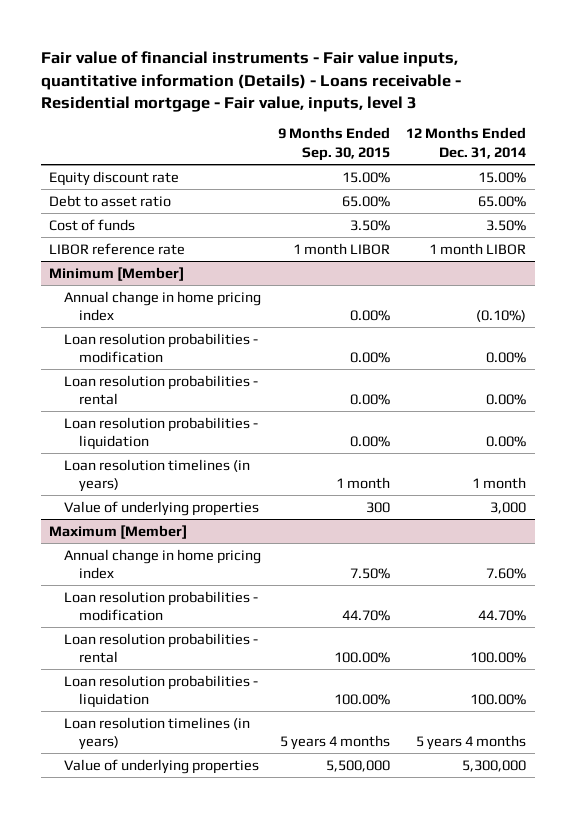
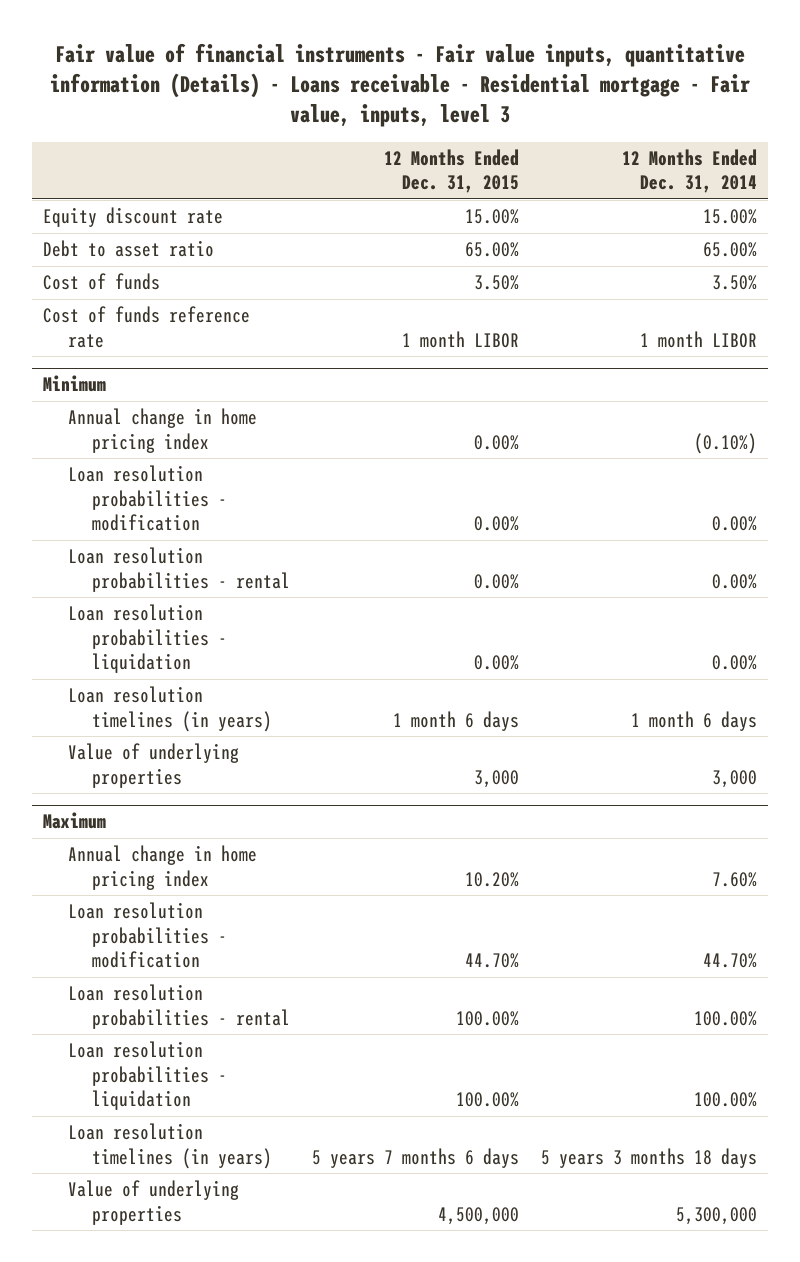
[277,127,390,161] 9 Months Ended Sep. 30, 2015 -> none
none -> [383,148,519,194] 12 Months Ended Dec. 31, 2015
[49,242,186,255] LIBOR reference rate -> [43,306,251,348] Cost of funds reference rate
[49,266,185,281] Minimum [Member] -> [43,375,107,393] Minimum
[472,476,527,489] 1 month -> [630,710,757,731] 1 month 6 days
[49,524,188,539] Maximum [Member] -> [43,812,107,830] Maximum
[416,734,527,750] 5 years 4 months -> [540,1147,757,1168] 5 years 3 months 18 days

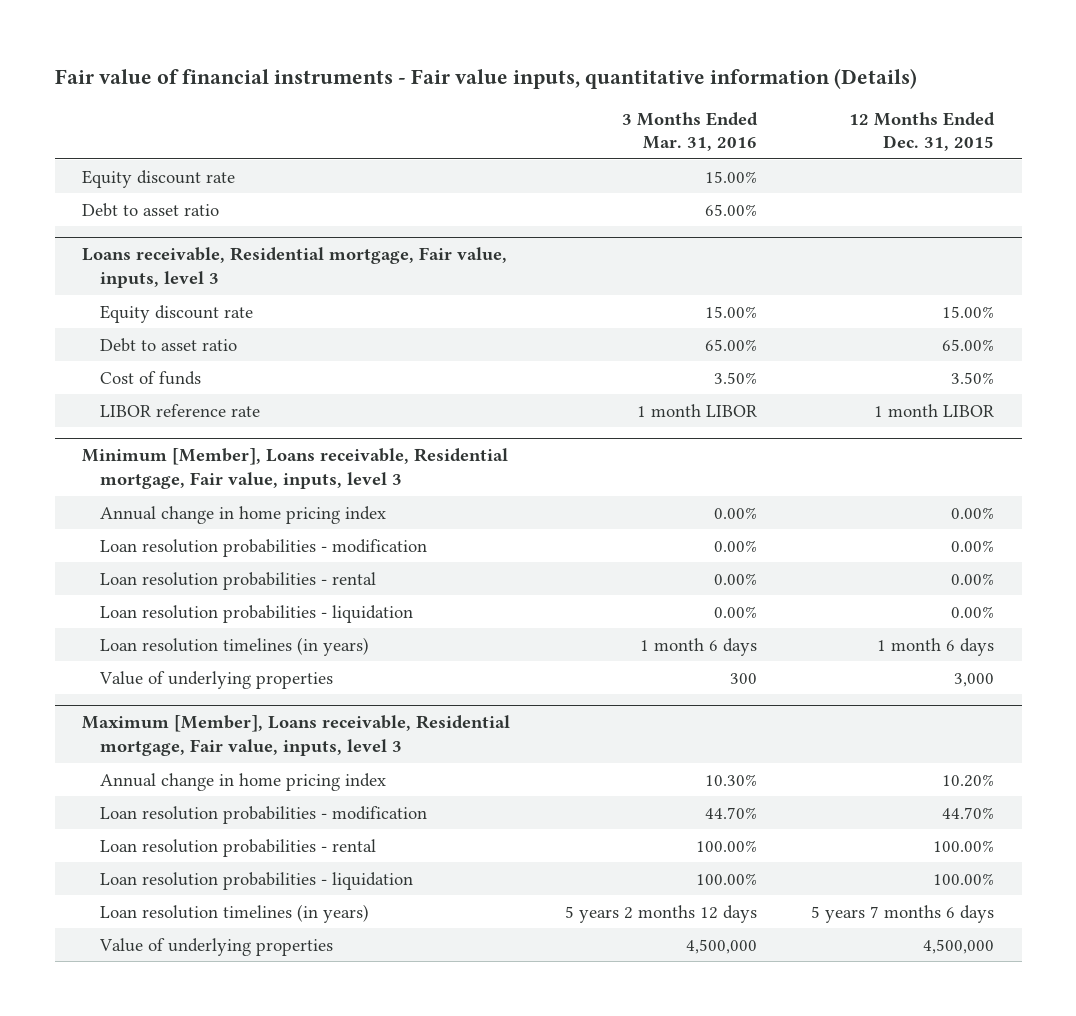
[49,43,750,128] Fair value of financial instruments - Fair value inputs, quantitative information (Details) - Loans receivable - Residential mortgage - Fair value, inputs, level 3 -> [54,67,917,89] Fair value of financial instruments - Fair value inputs, quantitative information (Details)
[621,148,757,194] 12 Months Ended Dec. 31, 2014 -> none
none -> [621,111,758,152] 3 Months Ended Mar. 31, 2016
none -> [82,169,236,188] Equity discount rate
none -> [82,202,220,217] Debt to asset ratio
none -> [82,247,508,289] Loans receivable, Residential mortgage, Fair value, inputs, level 3
[43,375,107,393] Minimum -> none
[43,306,251,348] Cost of funds reference rate -> [99,403,260,417] LIBOR reference rate
none -> [82,448,509,490] Minimum [Member], Loans receivable, Residential mortgage, Fair value, inputs, level 3
[43,812,107,830] Maximum -> none
none -> [82,715,511,757] Maximum [Member], Loans receivable, Residential mortgage, Fair value, inputs, level 3

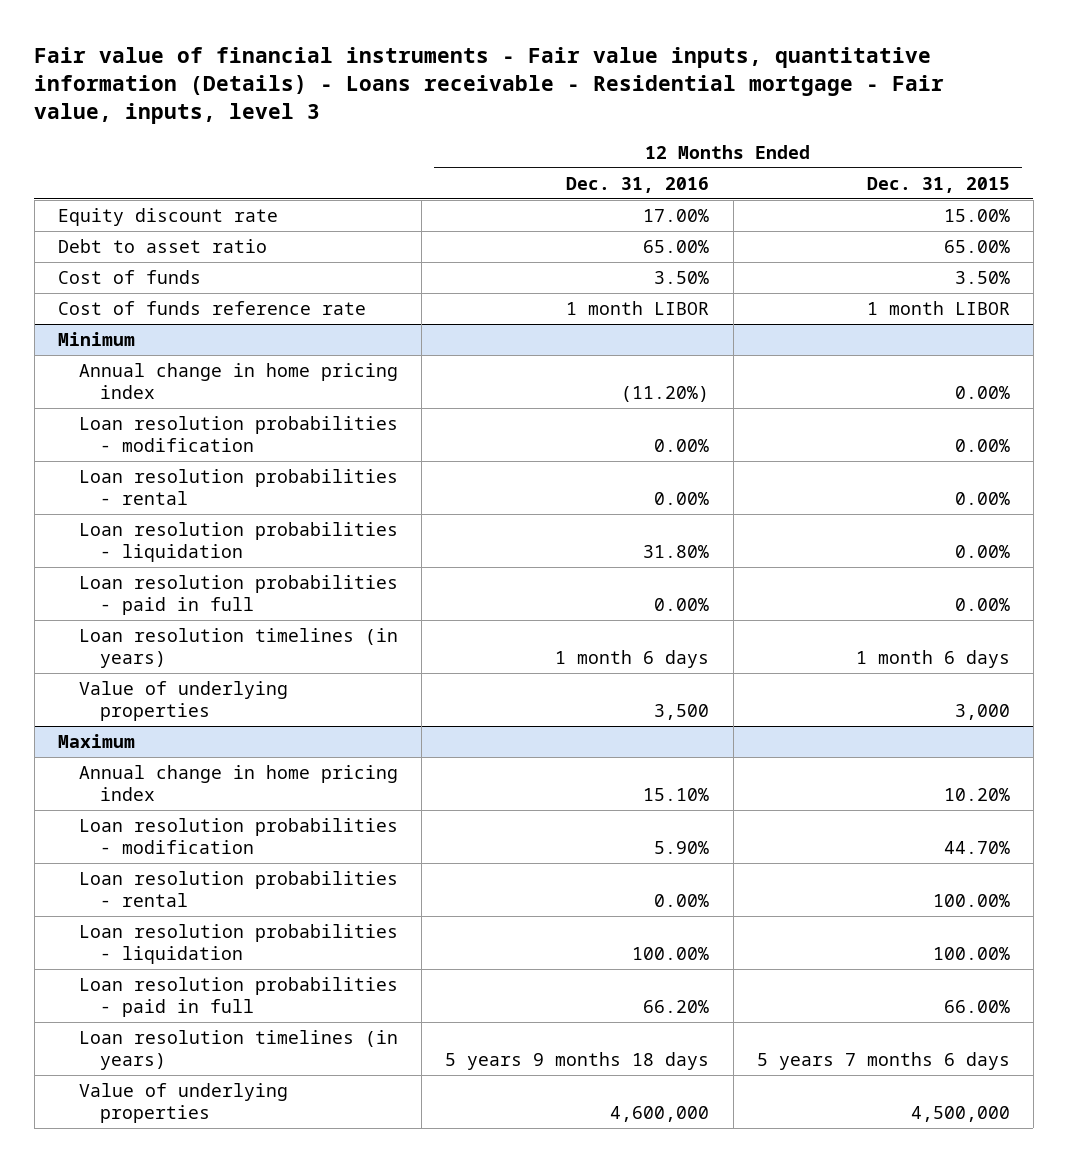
[54,67,917,89] Fair value of financial instruments - Fair value inputs, quantitative information (Details) -> [34,46,945,125] Fair value of financial instruments - Fair value inputs, quantitative information (Details) - Loans receivable - Residential mortgage - Fair value, inputs, level 3
[621,111,758,152] 3 Months Ended Mar. 31, 2016 -> none
none -> [566,176,710,193] Dec. 31, 2016
[82,169,236,188] Equity discount rate -> none
[82,202,220,217] Debt to asset ratio -> none
[82,247,508,289] Loans receivable, Residential mortgage, Fair value, inputs, level 3 -> none
[82,448,509,490] Minimum [Member], Loans receivable, Residential mortgage, Fair value, inputs, level 3 -> none
[99,403,260,417] LIBOR reference rate -> [58,300,367,315] Cost of funds reference rate
none -> [58,331,136,346] Minimum
none -> [78,574,398,615] Loan resolution probabilities - paid in full
[82,715,511,757] Maximum [Member], Loans receivable, Residential mortgage, Fair value, inputs, level 3 -> none
none -> [58,733,136,748] Maximum
none -> [78,976,398,1017] Loan resolution probabilities - paid in full

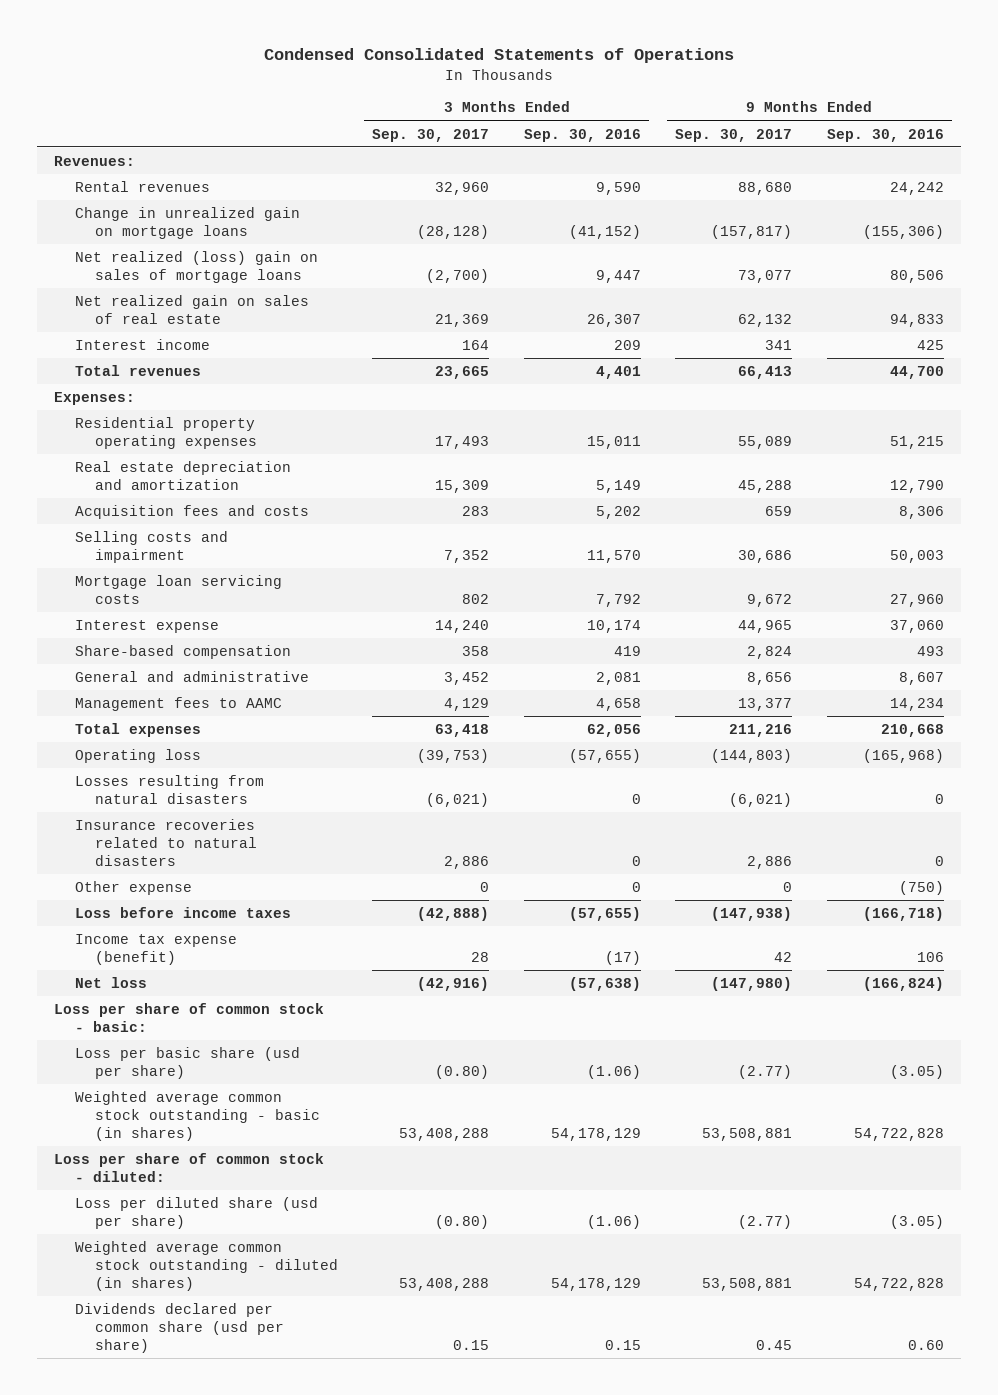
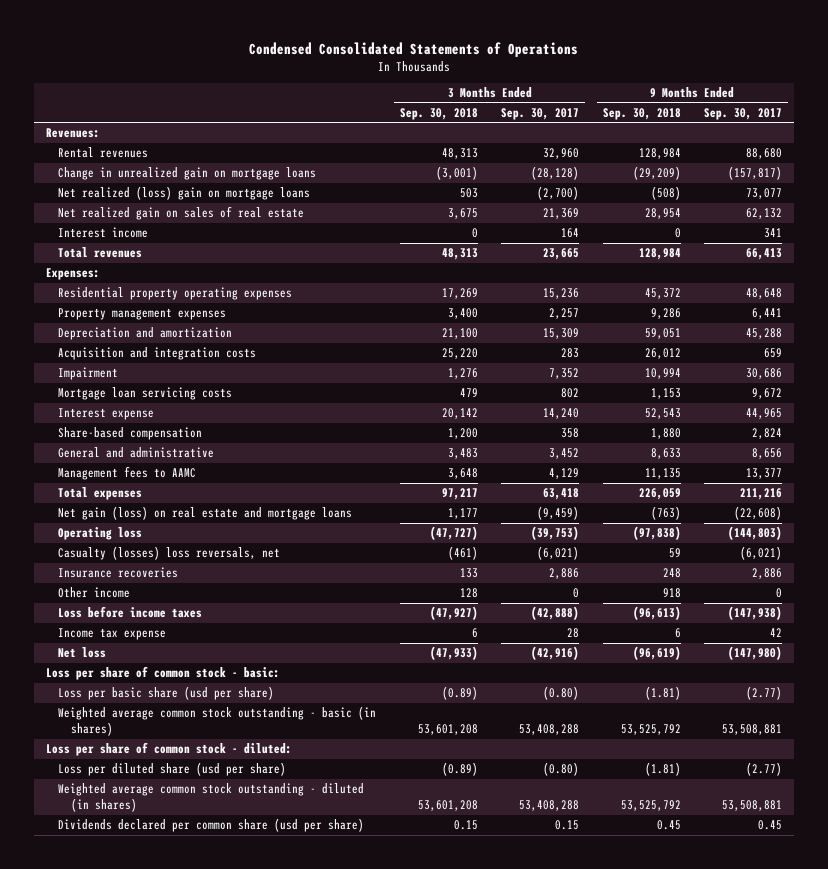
[523,128,641,142] Sep. 30, 2016 -> none
[826,128,944,142] Sep. 30, 2016 -> none
none -> [399,107,478,120] Sep. 30, 2018
none -> [602,107,681,120] Sep. 30, 2018
[74,251,318,284] Net realized (loss) gain on sales of mortgage loans -> [58,186,311,201] Net realized (loss) gain on mortgage loans
[435,436,490,450] 17,493 -> [543,288,580,300] 15,236
[738,436,793,450] 55,089 -> [746,288,783,300] 48,648
none -> [58,308,227,321] Property management expenses
[74,461,291,491] Real estate depreciation and amortization -> [58,327,233,341] Depreciation and amortization
[74,505,309,520] Acquisition fees and costs -> [58,347,257,361] Acquisition and integration costs
[74,531,228,564] Selling costs and impairment -> [58,367,119,381] Impairment
none -> [58,506,353,521] Net gain (loss) on real estate and mortgage loans
[74,775,264,805] Losses resulting from natural disasters -> [58,546,281,561] Casualty (losses) loss reversals, net
[74,819,257,867] Insurance recoveries related to natural disasters -> [58,567,179,579] Insurance recoveries
[74,881,192,896] Other expense -> [58,587,131,599] Other income
[74,934,237,966] Income tax expense (benefit) -> [58,628,167,641] Income tax expense

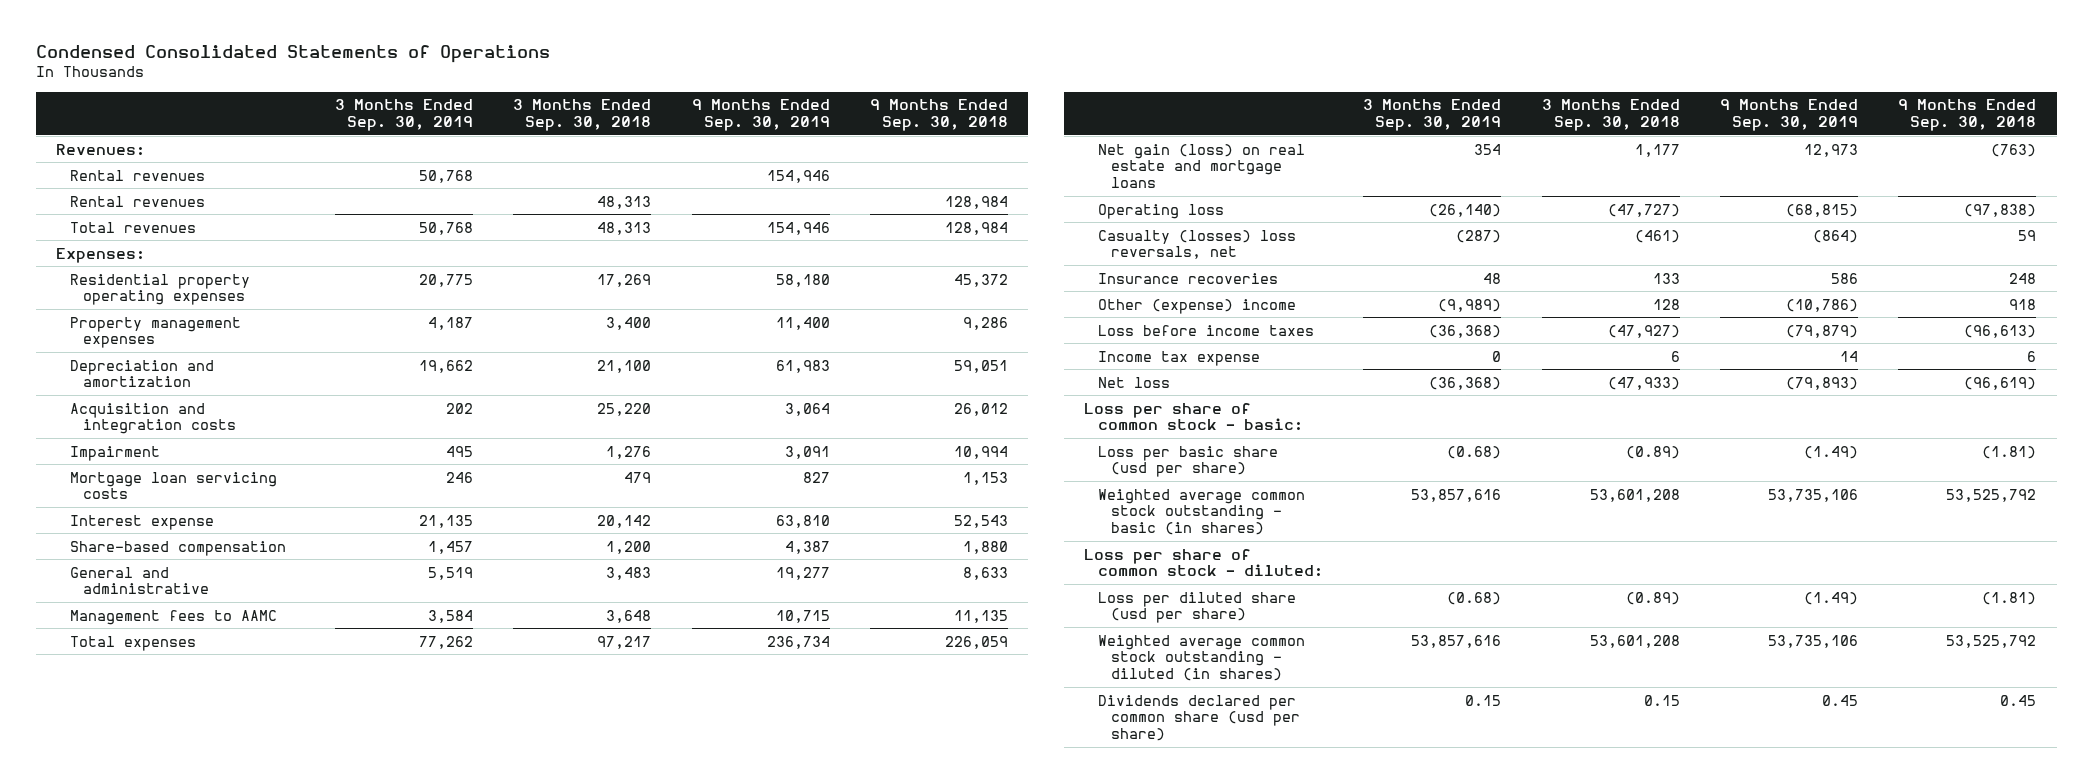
[501,107,580,120] Sep. 30, 2017 -> none
[704,107,783,120] Sep. 30, 2017 -> none
none -> [335,99,474,131] 3 Months Ended Sep. 30, 2019
none -> [691,99,830,131] 9 Months Ended Sep. 30, 2019
none -> [69,169,205,181] Rental revenues
[58,167,317,181] Change in unrealized gain on mortgage loans -> none
[58,186,311,201] Net realized (loss) gain on mortgage loans -> none
[58,206,305,221] Net realized gain on sales of real estate -> none
[58,227,149,239] Interest income -> none
[58,587,131,599] Other income -> [1097,298,1296,314] Other (expense) income

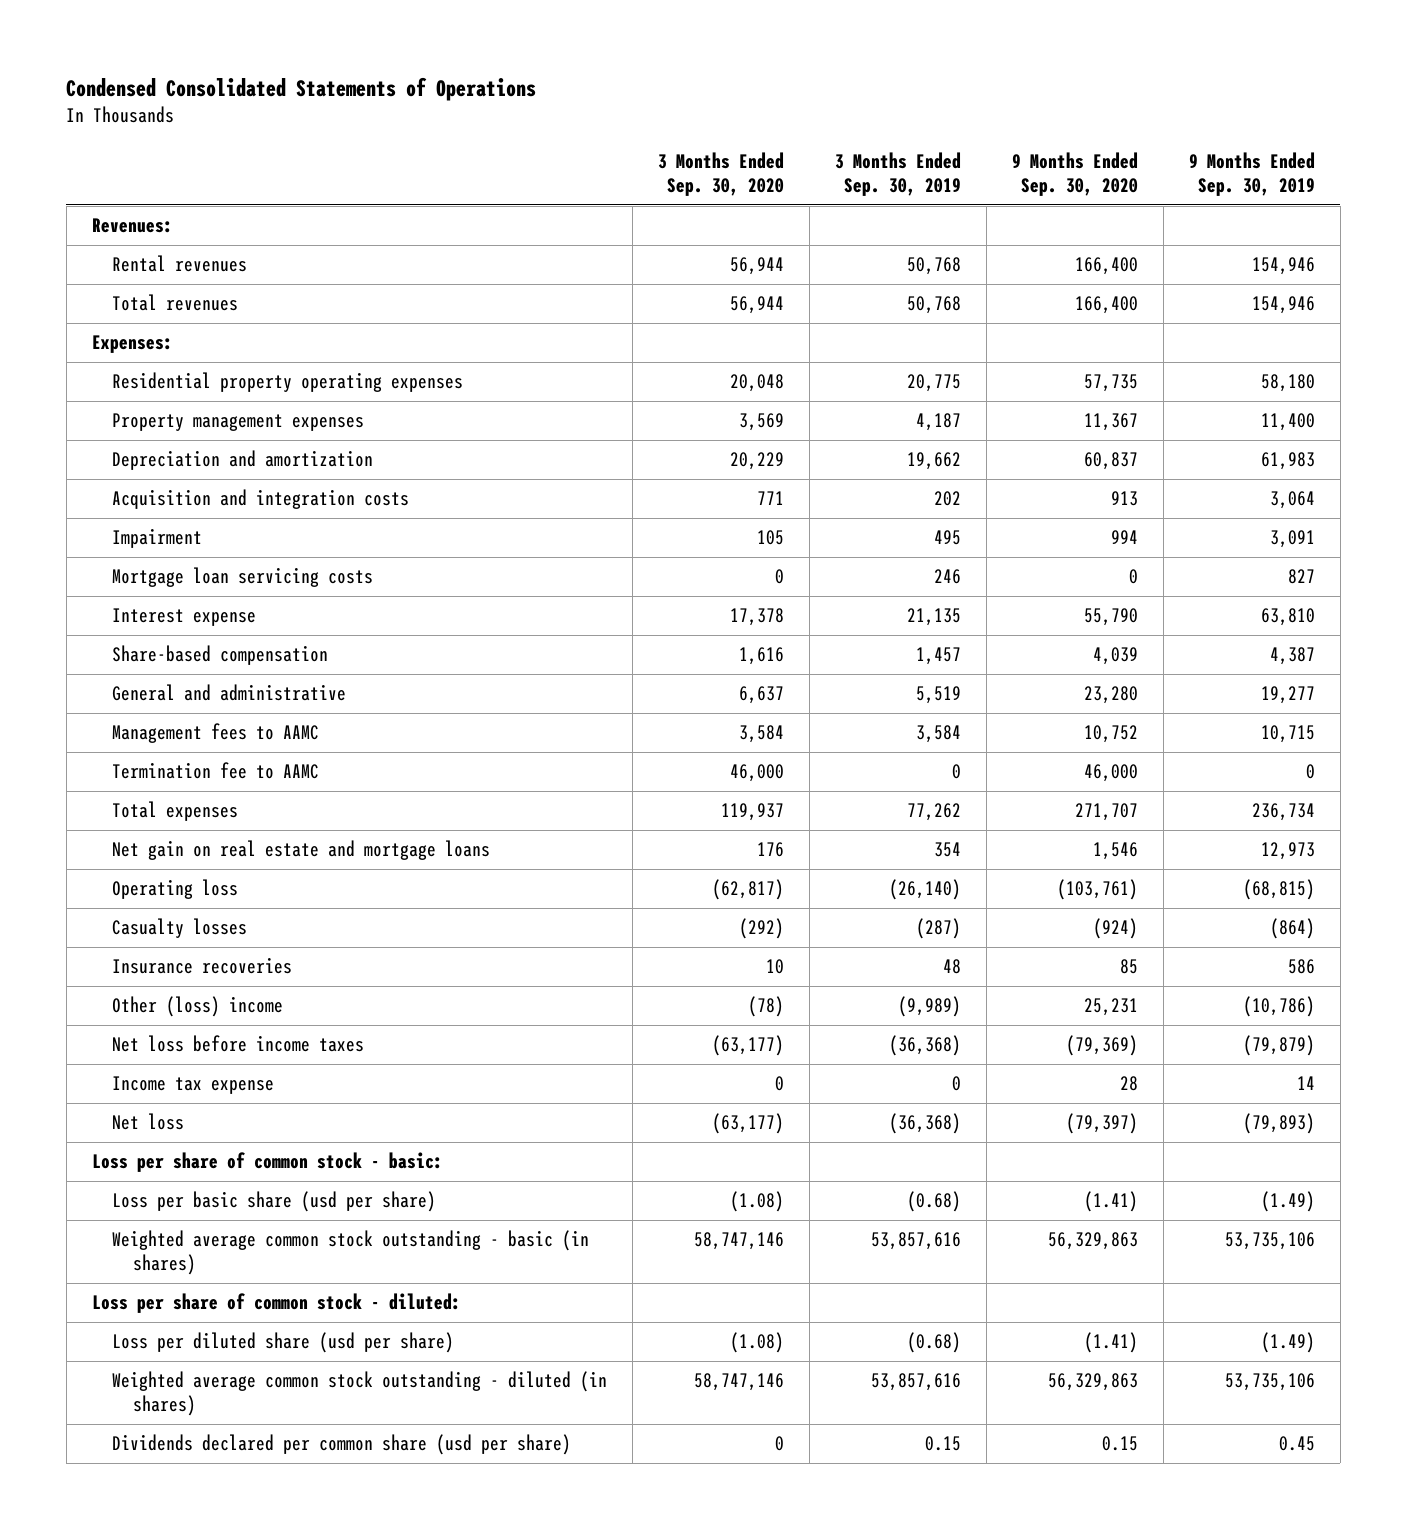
[513,99,652,131] 3 Months Ended Sep. 30, 2018 -> none
[870,99,1009,131] 9 Months Ended Sep. 30, 2018 -> none
none -> [658,151,785,197] 3 Months Ended Sep. 30, 2020
none -> [1011,151,1138,197] 9 Months Ended Sep. 30, 2020
[69,195,205,207] Rental revenues -> none
none -> [112,762,320,780] Termination fee to AAMC
[1097,143,1305,188] Net gain (loss) on real estate and mortgage loans -> [112,840,491,861] Net gain on real estate and mortgage loans
[1097,229,1296,260] Casualty (losses) loss reversals, net -> [112,918,248,939] Casualty losses
[1097,298,1296,314] Other (expense) income -> [112,996,284,1018] Other (loss) income
[1097,324,1314,336] Loss before income taxes -> [112,1035,365,1053] Net loss before income taxes

